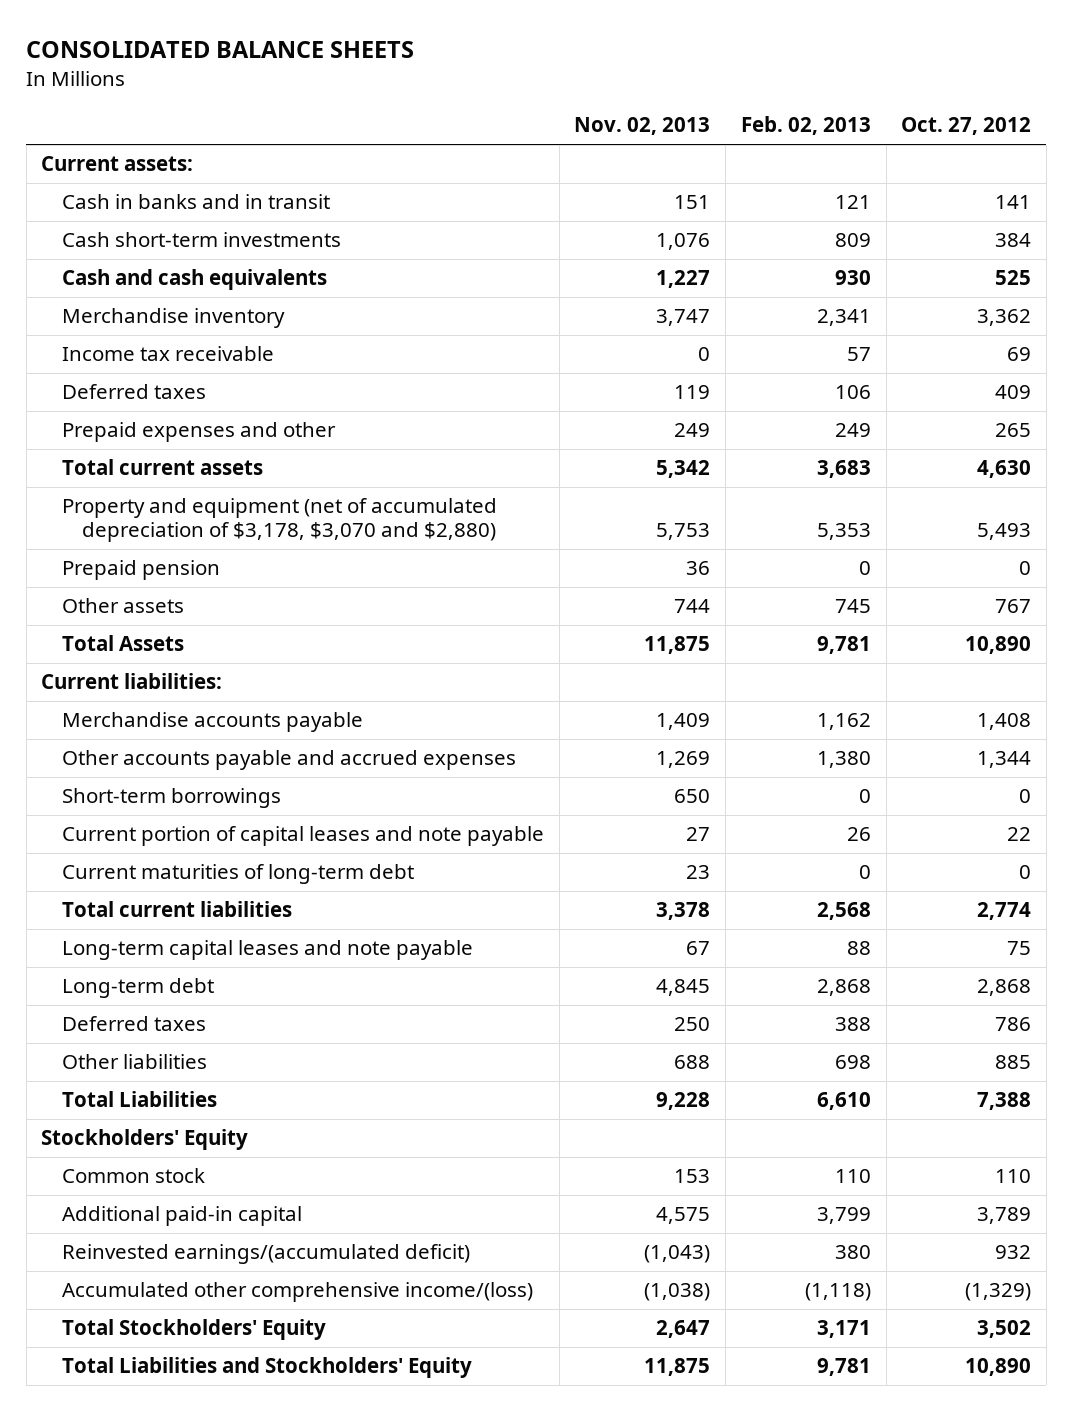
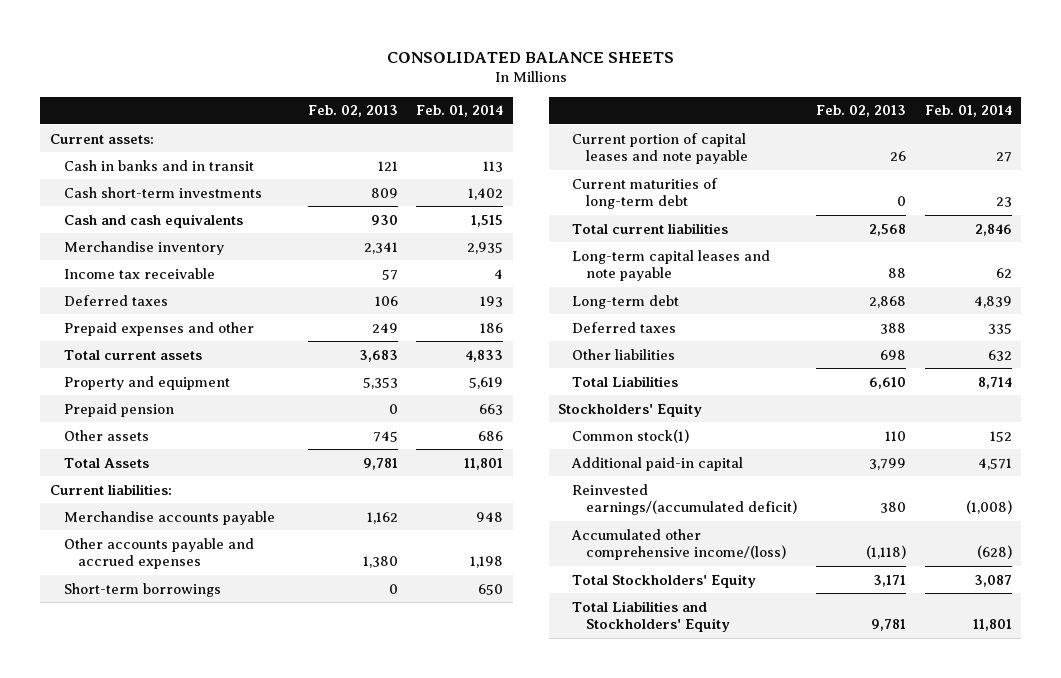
[574,117,711,136] Nov. 02, 2013 -> none
[901,117,1032,136] Oct. 27, 2012 -> none
none -> [416,105,504,118] Feb. 01, 2014
[61,498,497,543] Property and equipment (net of accumulated depreciation of $3,178, $3,070 and $2,880) -> [63,375,230,390] Property and equipment
[61,1168,205,1184] Common stock -> [572,428,690,443] Common stock(1)

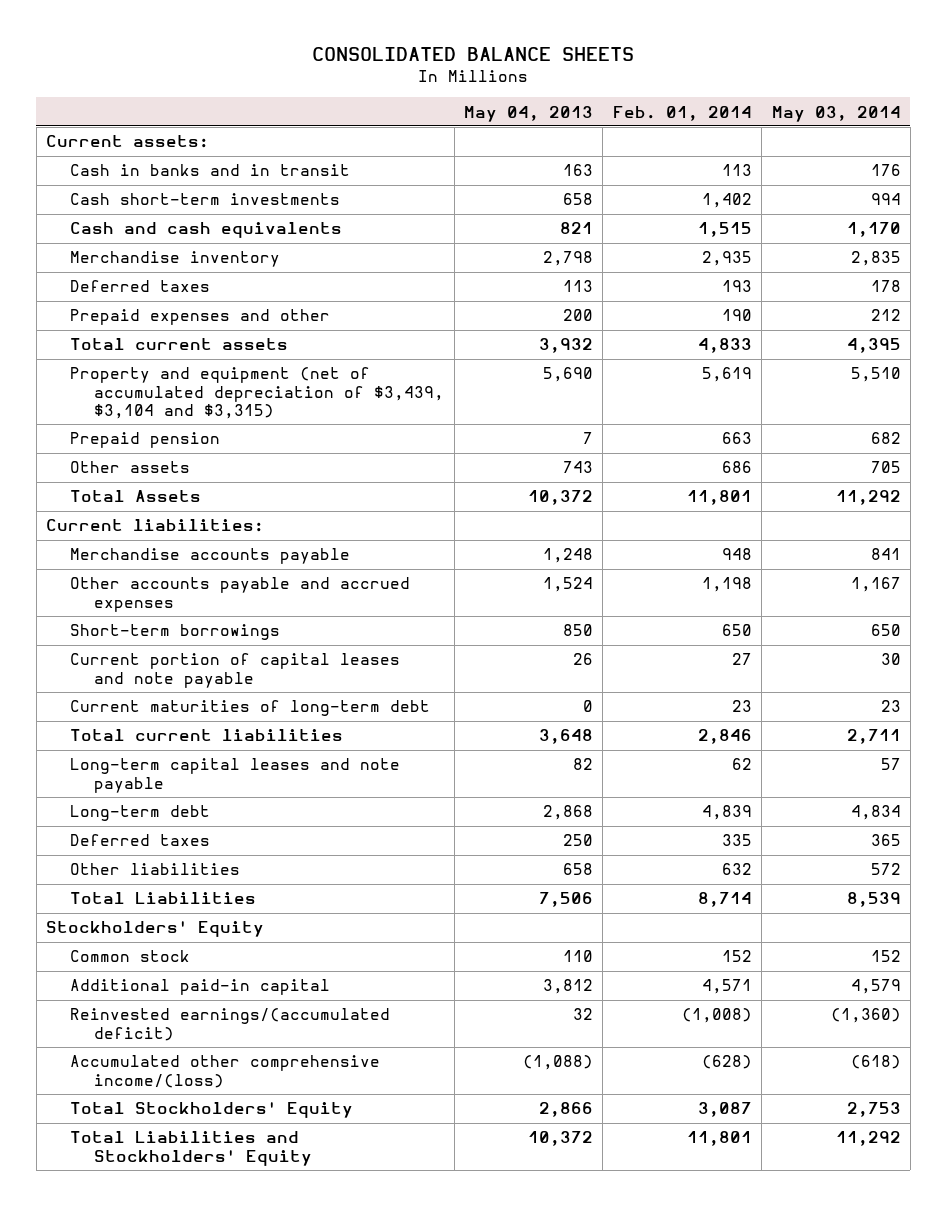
[307,105,398,118] Feb. 02, 2013 -> none
none -> [464,105,594,122] May 04, 2013
none -> [771,105,901,122] May 03, 2014
[63,267,215,279] Income tax receivable -> none
[480,322,504,333] 186 -> [721,309,752,322] 190
[63,375,230,390] Property and equipment -> [70,367,445,420] Property and equipment (net of accumulated depreciation of $3,439, $3,104 and $3,315)
[572,428,690,443] Common stock(1) -> [70,950,191,963] Common stock

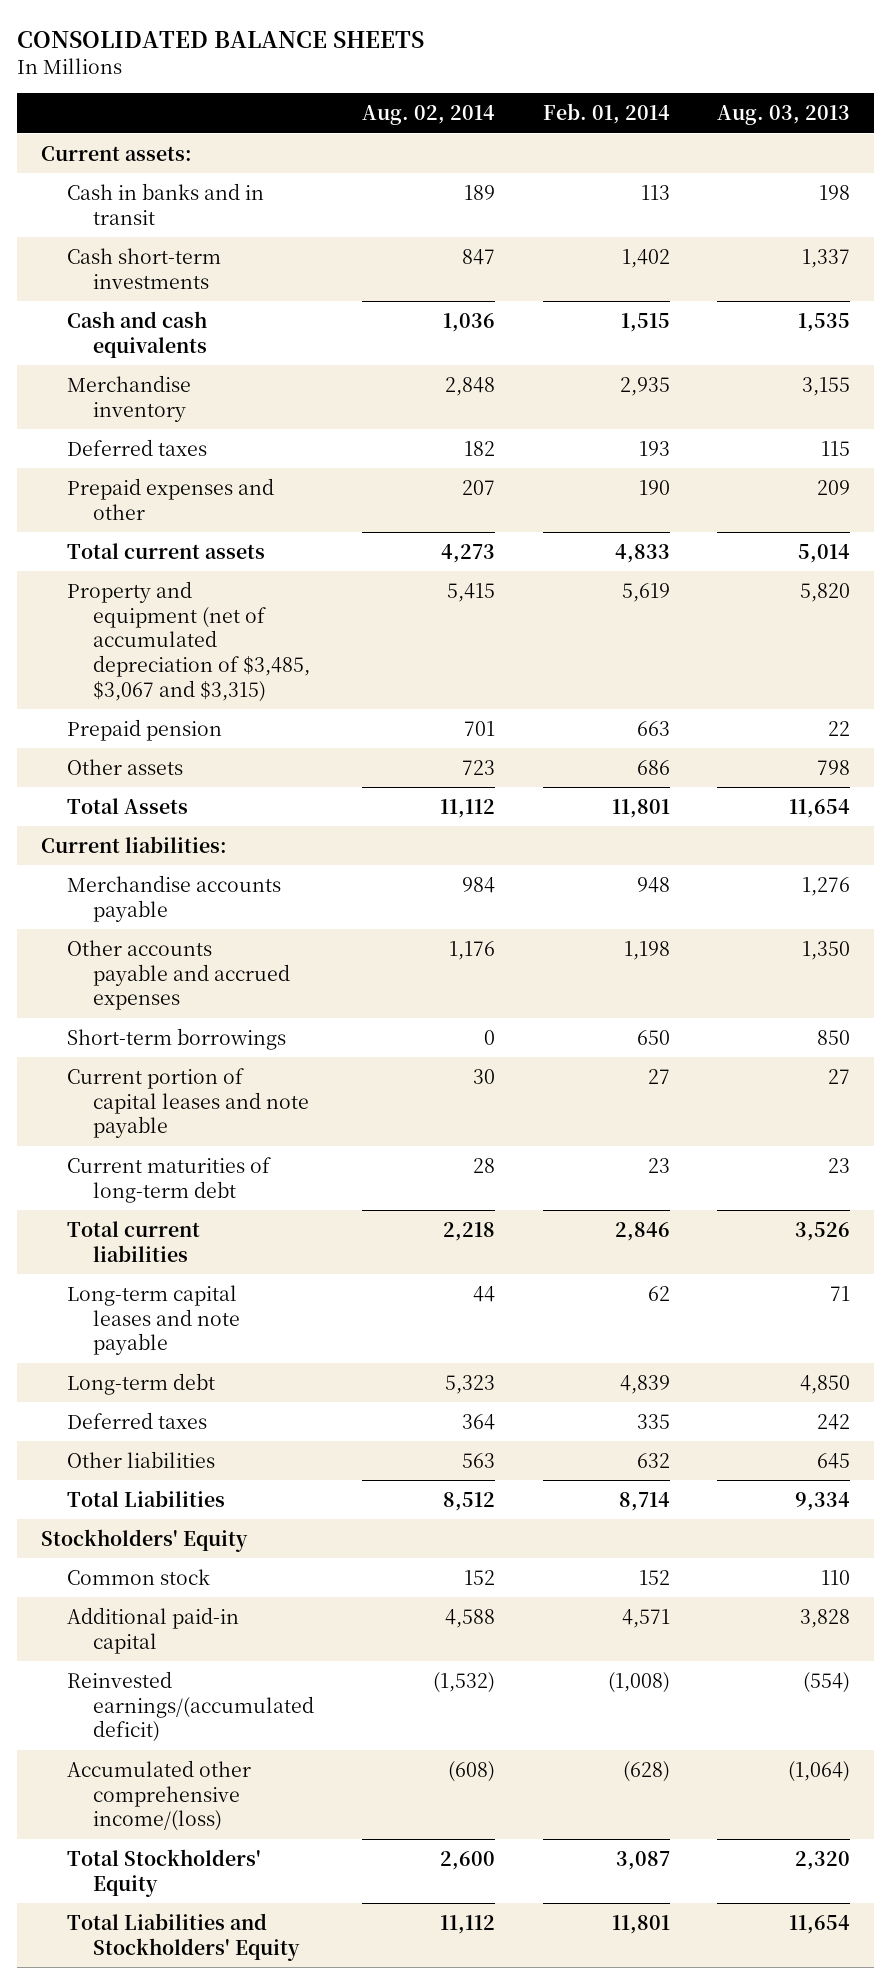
[464,105,594,122] May 04, 2013 -> none
[771,105,901,122] May 03, 2014 -> none
none -> [361,104,495,125] Aug. 02, 2014
none -> [717,104,851,125] Aug. 03, 2013
[70,367,445,420] Property and equipment (net of accumulated depreciation of $3,439, $3,104 and $3,315) -> [67,580,311,702] Property and equipment (net of accumulated depreciation of $3,485, $3,067 and $3,315)

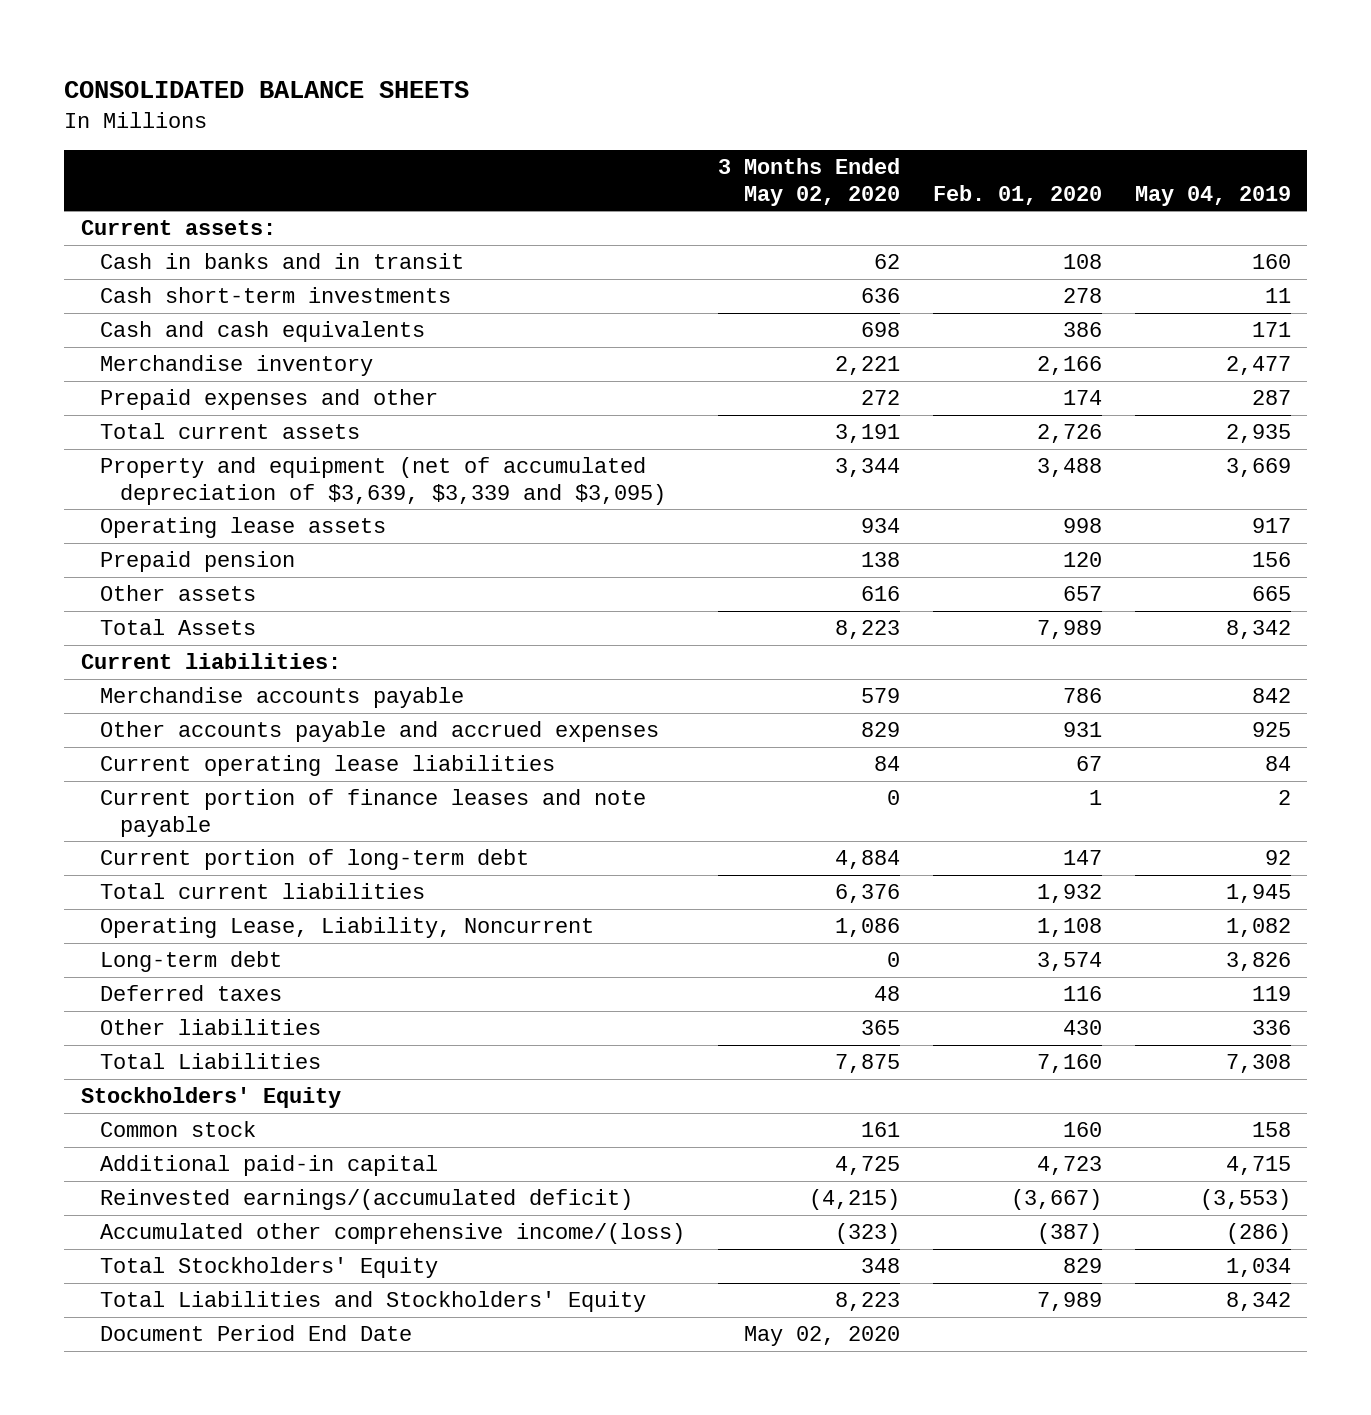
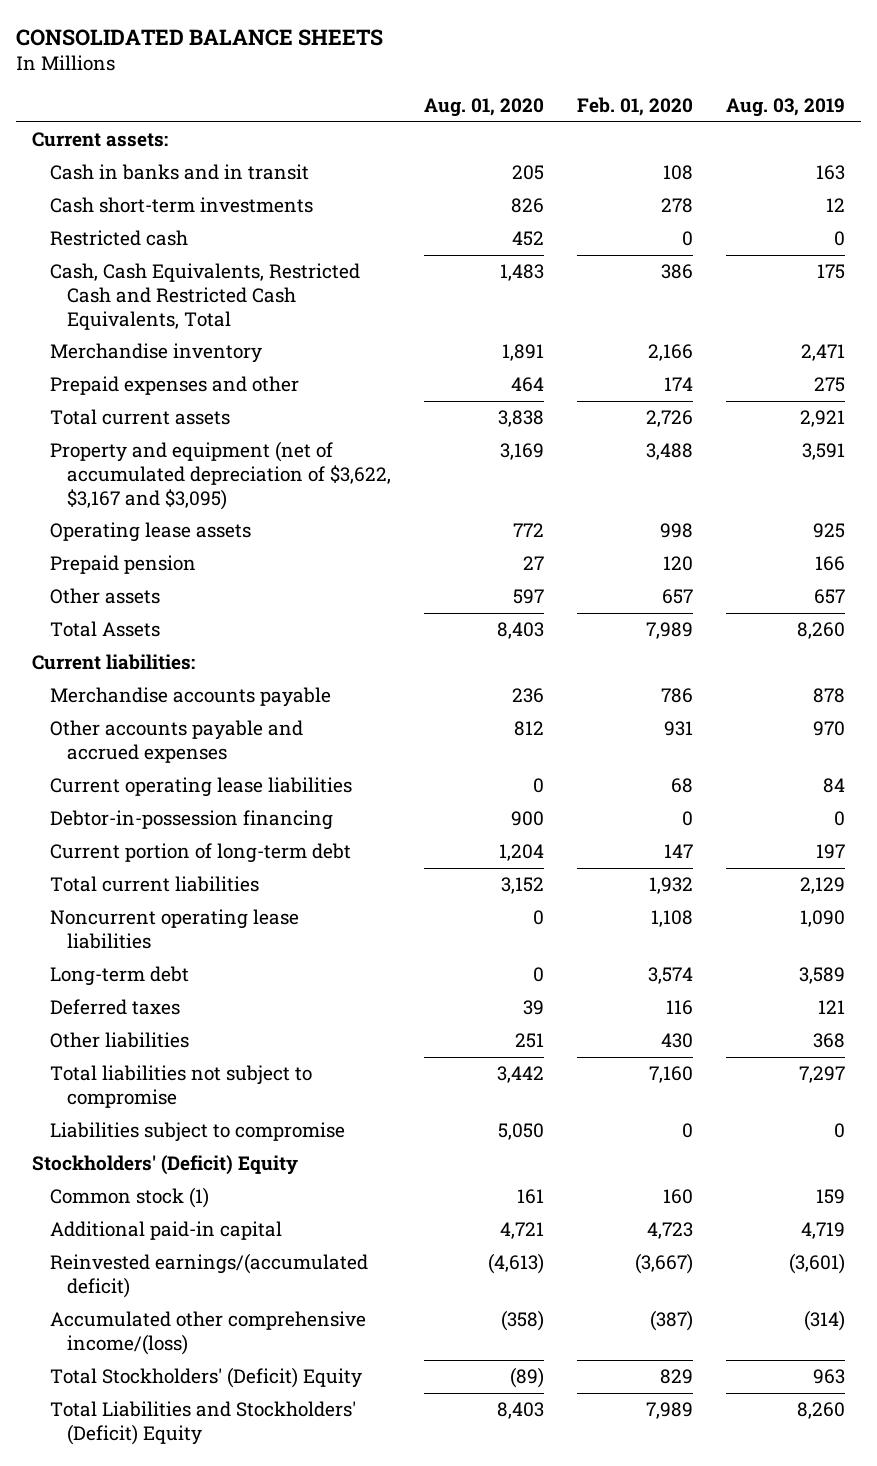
[718,158,901,206] 3 Months Ended May 02, 2020 -> none
[1134,185,1291,206] May 04, 2019 -> none
none -> [423,98,544,118] Aug. 01, 2020
none -> [725,98,845,118] Aug. 03, 2019
none -> [49,230,188,247] Restricted cash
[100,321,426,343] Cash and cash equivalents -> [49,263,360,330] Cash, Cash Equivalents, Restricted Cash and Restricted Cash Equivalents, Total
[100,457,666,505] Property and equipment (net of accumulated depreciation of $3,639, $3,339 and $3,095) -> [49,441,391,510] Property and equipment (net of accumulated depreciation of $3,622, $3,167 and $3,095)
[100,789,647,837] Current portion of finance leases and note payable -> none
[1075,756,1102,772] 67 -> [670,778,693,794] 68
none -> [49,810,333,831] Debtor-in-possession financing
[100,917,595,939] Operating Lease, Liability, Noncurrent -> [49,909,299,949] Noncurrent operating lease liabilities
[100,1053,322,1070] Total Liabilities -> [49,1065,312,1108] Total liabilities not subject to compromise
none -> [49,1122,345,1143] Liabilities subject to compromise
[80,1087,341,1109] Stockholders' Equity -> [32,1155,299,1176] Stockholders' (Deficit) Equity
[100,1121,257,1138] Common stock -> [49,1187,209,1209] Common stock (1)
[100,1325,413,1342] Document Period End Date -> none
[100,1257,439,1279] Total Stockholders' Equity -> [49,1367,362,1389] Total Stockholders' (Deficit) Equity
[100,1291,647,1313] Total Liabilities and Stockholders' Equity -> [49,1401,356,1445] Total Liabilities and Stockholders' (Deficit) Equity

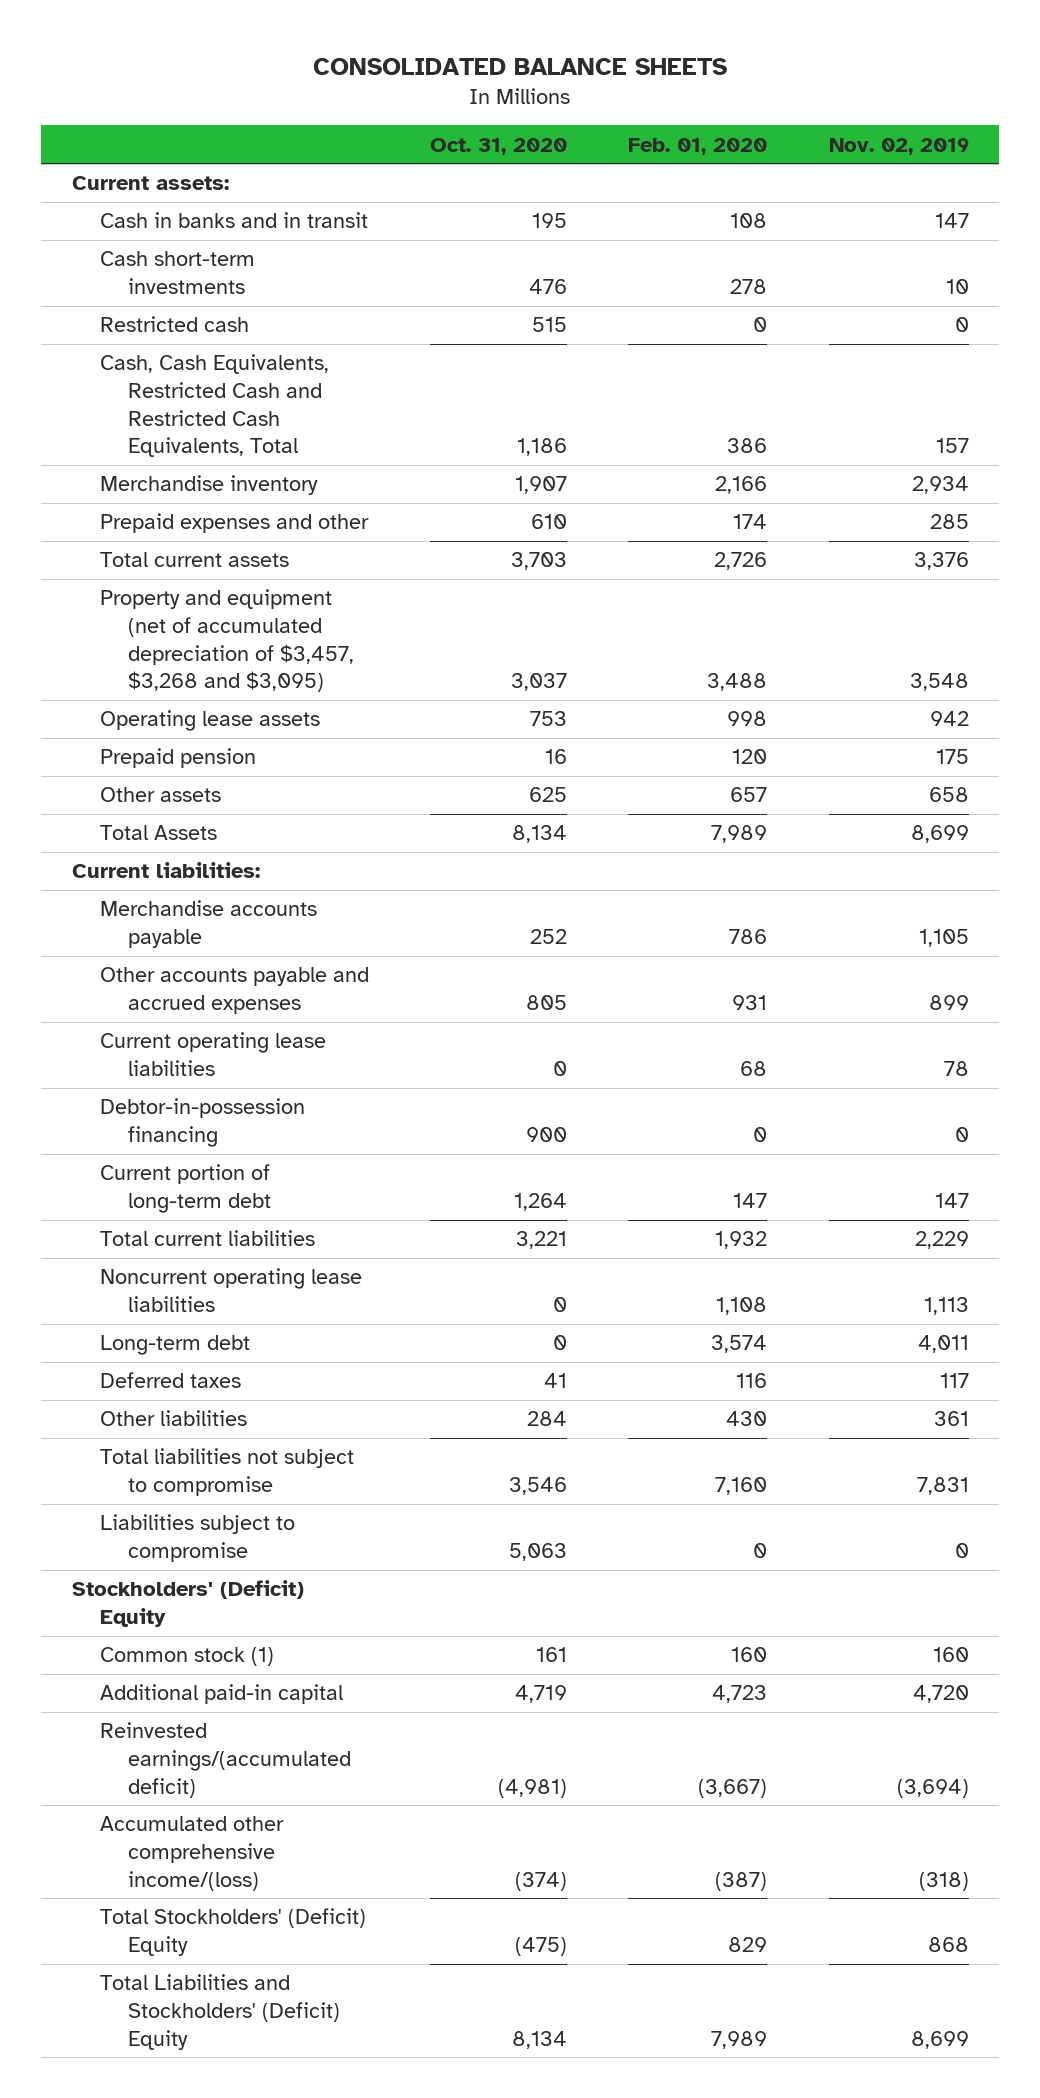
[423,98,544,118] Aug. 01, 2020 -> none
[725,98,845,118] Aug. 03, 2019 -> none
none -> [430,137,568,155] Oct. 31, 2020
none -> [828,137,969,155] Nov. 02, 2019
[49,441,391,510] Property and equipment (net of accumulated depreciation of $3,622, $3,167 and $3,095) -> [100,589,355,693] Property and equipment (net of accumulated depreciation of $3,457, $3,268 and $3,095)

